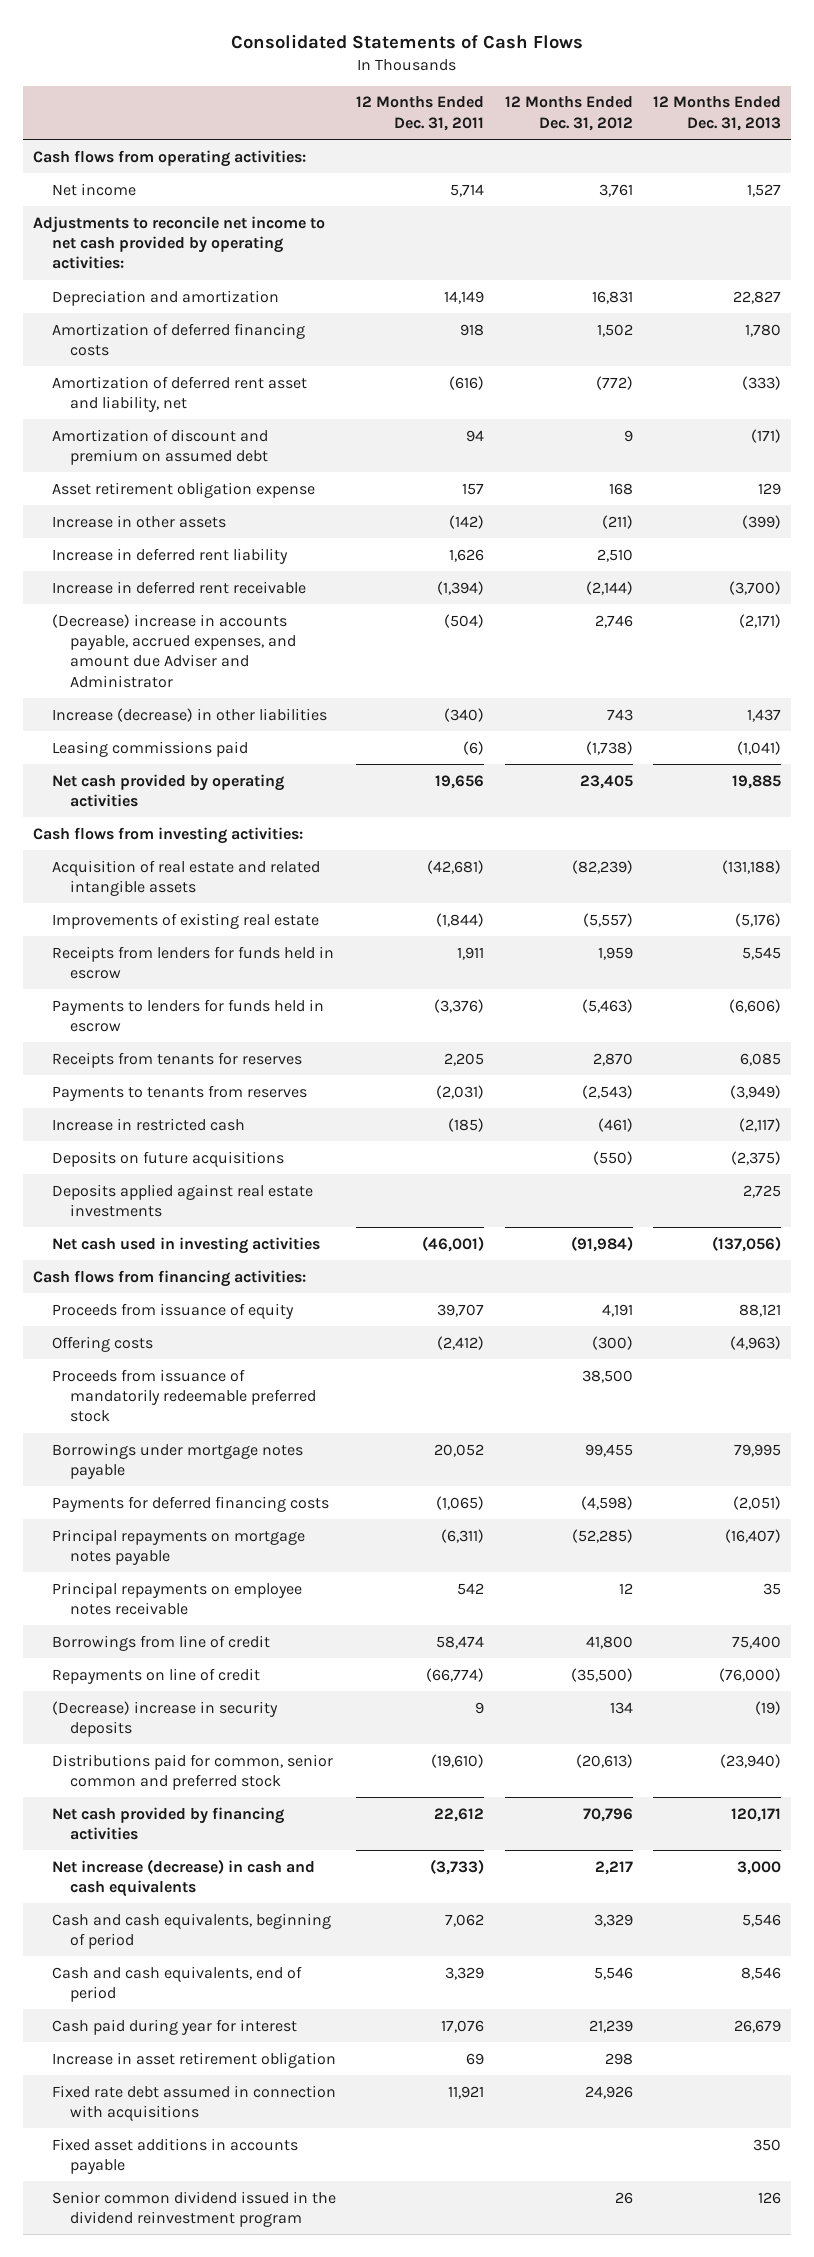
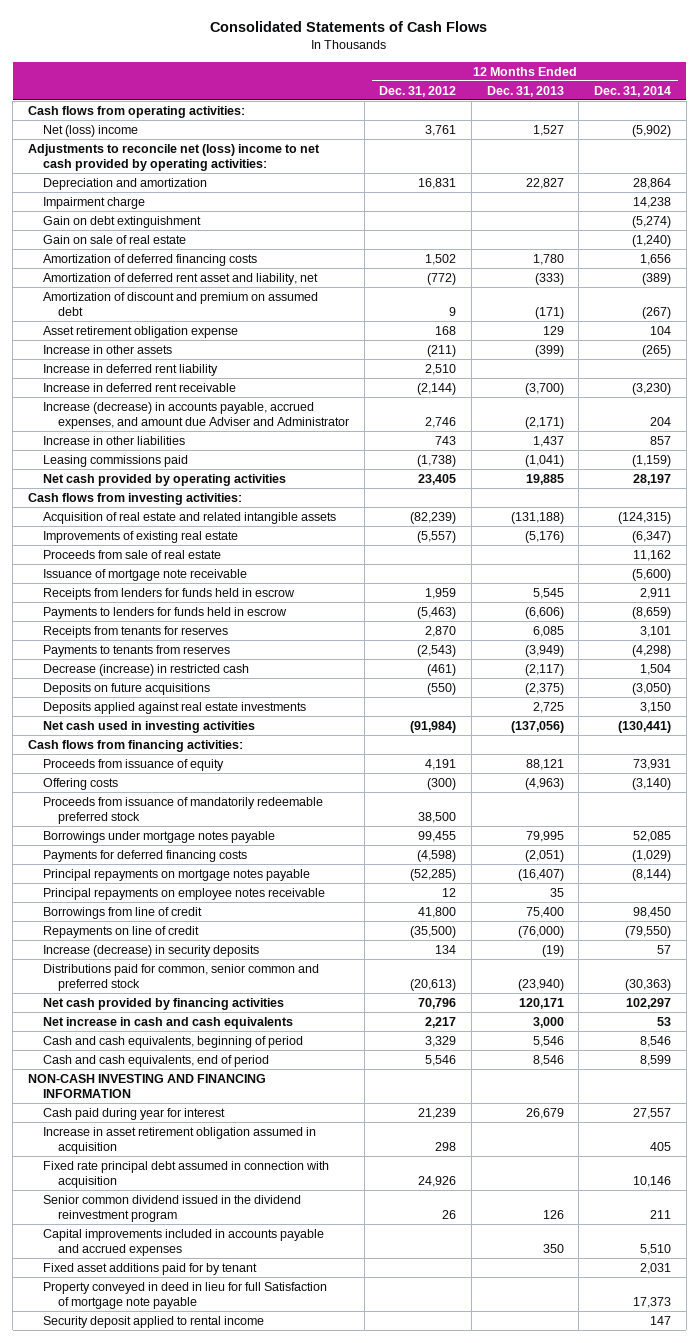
[356,96,485,131] 12 Months Ended Dec. 31, 2011 -> none
none -> [593,85,671,97] Dec. 31, 2014
[51,182,136,196] Net income -> [43,124,139,137] Net (loss) income
[32,215,325,270] Adjustments to reconcile net income to net cash provided by operating activities: -> [28,143,321,172] Adjustments to reconcile net (loss) income to net cash provided by operating activities:
none -> [43,196,146,209] Impairment charge
none -> [43,215,202,228] Gain on debt extinguishment
none -> [43,234,187,244] Gain on sale of real estate
[51,613,297,688] (Decrease) increase in accounts payable, accrued expenses, and amount due Adviser and Administrator -> [43,401,349,430] Increase (decrease) in accounts payable, accrued expenses, and amount due Adviser and Administrator
[51,707,327,722] Increase (decrease) in other liabilities -> [43,435,186,445] Increase in other liabilities
none -> [43,549,222,559] Proceeds from sale of real estate
none -> [43,568,248,581] Issuance of mortgage note receivable
[51,1117,245,1131] Increase in restricted cash -> [43,663,250,676] Decrease (increase) in restricted cash
[51,1700,278,1737] (Decrease) increase in security deposits -> [43,944,260,957] Increase (decrease) in security deposits
[51,1858,315,1897] Net increase (decrease) in cash and cash equivalents -> [43,1016,294,1029] Net increase in cash and cash equivalents
none -> [28,1073,267,1099] NON-CASH INVESTING AND FINANCING INFORMATION
[51,2137,298,2174] Fixed asset additions in accounts payable -> none
[51,2051,336,2068] Increase in asset retirement obligation -> [43,1126,317,1155] Increase in asset retirement obligation assumed in acquisition
[51,2084,336,2121] Fixed rate debt assumed in connection with acquisitions -> [43,1160,330,1189] Fixed rate principal debt assumed in connection with acquisition
none -> [43,1228,325,1257] Capital improvements included in accounts payable and accrued expenses
none -> [43,1262,258,1275] Fixed asset additions paid for by tenant
none -> [43,1281,328,1310] Property conveyed in deed in lieu for full Satisfaction of mortgage note payable
none -> [43,1315,265,1328] Security deposit applied to rental income

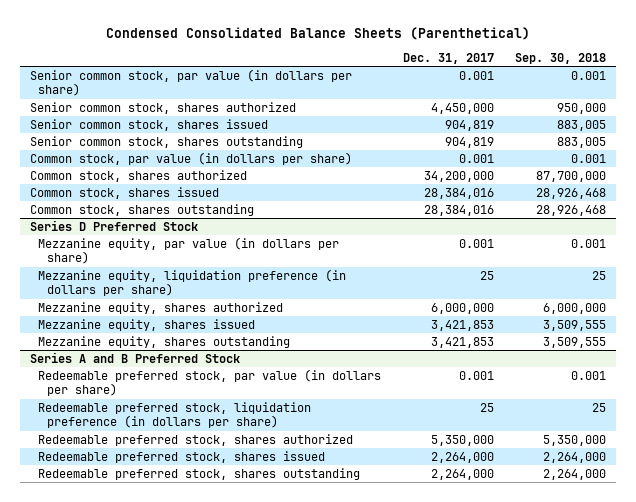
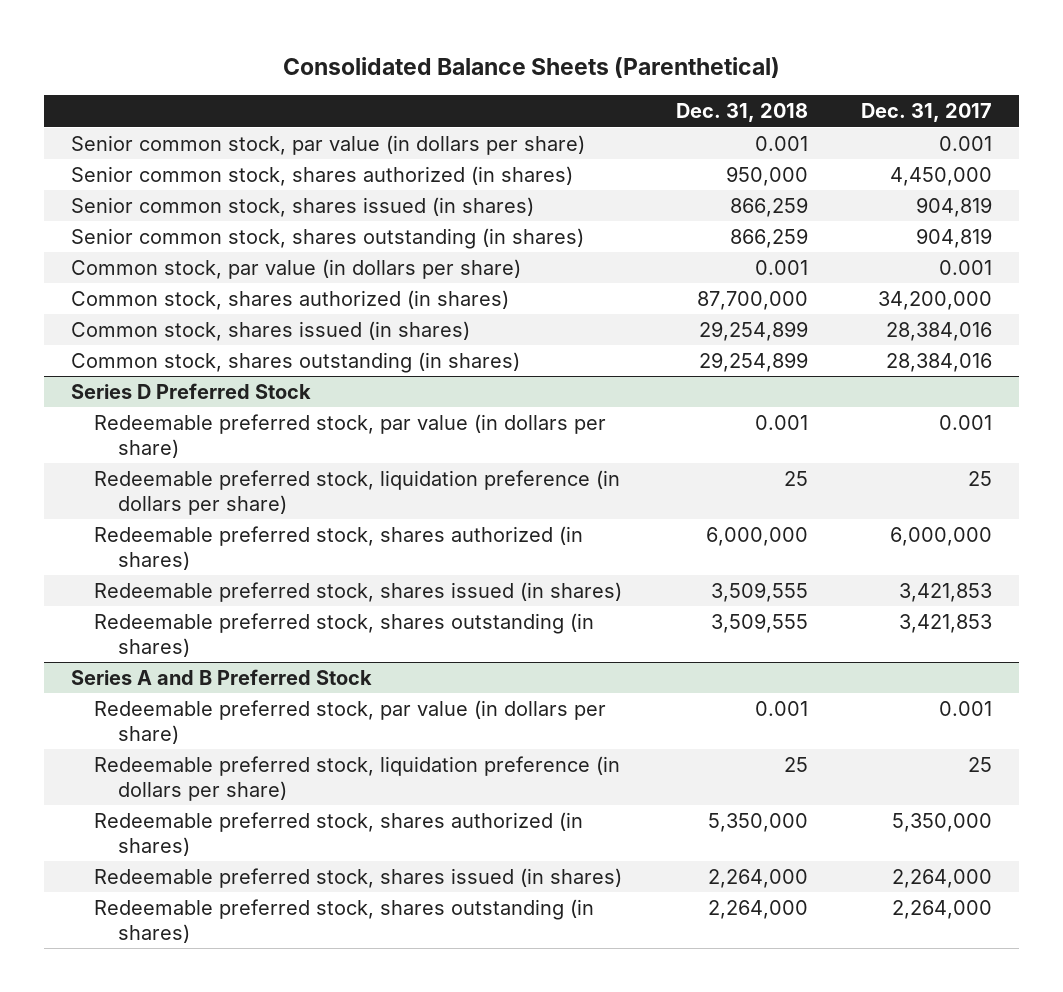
[106,26,531,40] Condensed Consolidated Balance Sheets (Parenthetical) -> [282,57,780,79] Consolidated Balance Sheets (Parenthetical)
[514,52,606,64] Sep. 30, 2018 -> none
none -> [675,103,808,123] Dec. 31, 2018
[30,101,297,114] Senior common stock, shares authorized -> [70,166,573,187] Senior common stock, shares authorized (in shares)
[30,118,269,131] Senior common stock, shares issued -> [70,197,534,218] Senior common stock, shares issued (in shares)
[30,135,304,148] Senior common stock, shares outstanding -> [70,228,584,250] Senior common stock, shares outstanding (in shares)
[30,169,248,182] Common stock, shares authorized -> [70,290,509,311] Common stock, shares authorized (in shares)
[30,186,220,199] Common stock, shares issued -> [70,321,470,342] Common stock, shares issued (in shares)
[30,203,255,216] Common stock, shares outstanding -> [70,352,520,374] Common stock, shares outstanding (in shares)
[38,236,340,265] Mezzanine equity, par value (in dollars per share) -> [94,414,607,458] Redeemable preferred stock, par value (in dollars per share)
[38,268,347,297] Mezzanine equity, liquidation preference (in dollars per share) -> [94,470,621,515] Redeemable preferred stock, liquidation preference (in dollars per share)
[38,301,284,314] Mezzanine equity, shares authorized -> [94,526,584,570] Redeemable preferred stock, shares authorized (in shares)
[38,318,256,331] Mezzanine equity, shares issued -> [94,582,623,603] Redeemable preferred stock, shares issued (in shares)
[38,335,291,348] Mezzanine equity, shares outstanding -> [94,613,595,657] Redeemable preferred stock, shares outstanding (in shares)
[38,433,354,446] Redeemable preferred stock, shares authorized -> [94,812,584,856] Redeemable preferred stock, shares authorized (in shares)
[38,450,326,463] Redeemable preferred stock, shares issued -> [94,868,623,889] Redeemable preferred stock, shares issued (in shares)
[38,467,361,480] Redeemable preferred stock, shares outstanding -> [94,899,595,943] Redeemable preferred stock, shares outstanding (in shares)

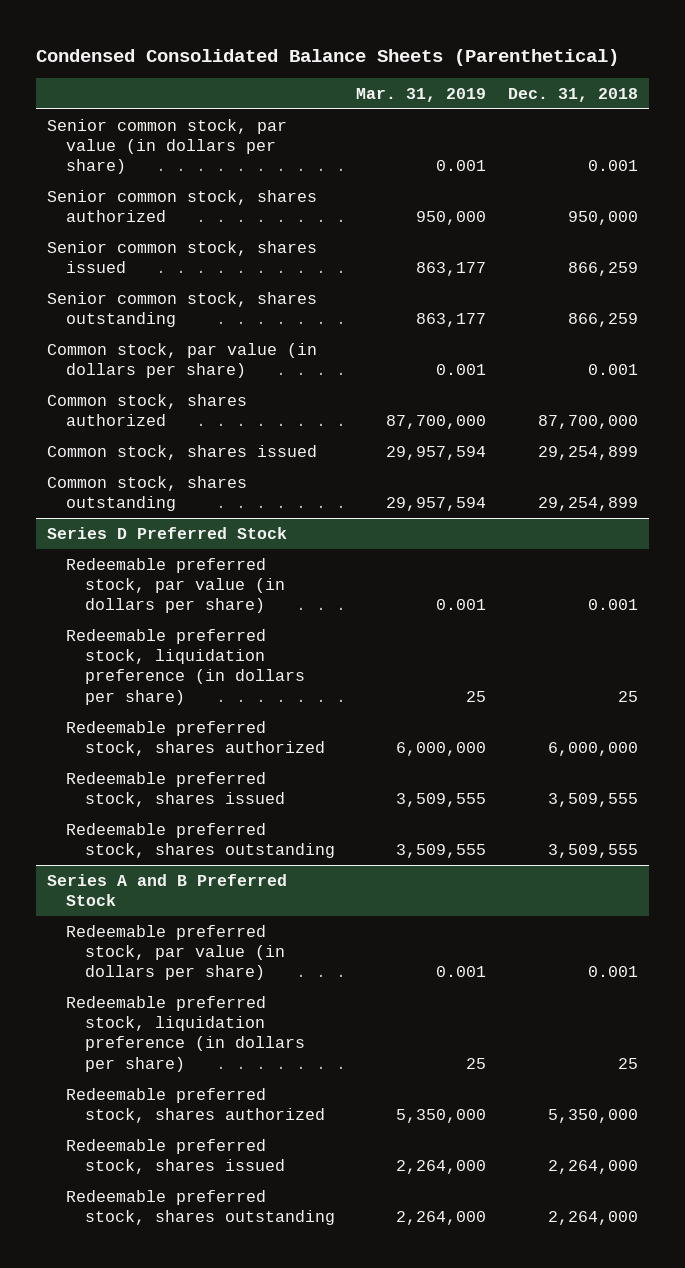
[282,57,780,79] Consolidated Balance Sheets (Parenthetical) -> [36,48,620,66] Condensed Consolidated Balance Sheets (Parenthetical)
[861,103,993,123] Dec. 31, 2017 -> none
none -> [356,87,487,102] Mar. 31, 2019
[70,166,573,187] Senior common stock, shares authorized (in shares) -> [46,189,317,223] Senior common stock, shares authorized
[70,197,534,218] Senior common stock, shares issued (in shares) -> [46,240,317,274] Senior common stock, shares issued
[70,228,584,250] Senior common stock, shares outstanding (in shares) -> [46,291,317,328] Senior common stock, shares outstanding
[70,290,509,311] Common stock, shares authorized (in shares) -> [46,393,247,427] Common stock, shares authorized
[70,321,470,342] Common stock, shares issued (in shares) -> [46,444,317,460] Common stock, shares issued
[70,352,520,374] Common stock, shares outstanding (in shares) -> [46,475,247,512] Common stock, shares outstanding
[94,526,584,570] Redeemable preferred stock, shares authorized (in shares) -> [65,720,325,757] Redeemable preferred stock, shares authorized
[94,582,623,603] Redeemable preferred stock, shares issued (in shares) -> [65,771,285,808] Redeemable preferred stock, shares issued
[94,613,595,657] Redeemable preferred stock, shares outstanding (in shares) -> [65,822,335,859] Redeemable preferred stock, shares outstanding
[94,812,584,856] Redeemable preferred stock, shares authorized (in shares) -> [65,1087,325,1124] Redeemable preferred stock, shares authorized
[94,868,623,889] Redeemable preferred stock, shares issued (in shares) -> [65,1138,285,1175] Redeemable preferred stock, shares issued
[94,899,595,943] Redeemable preferred stock, shares outstanding (in shares) -> [65,1189,335,1226] Redeemable preferred stock, shares outstanding

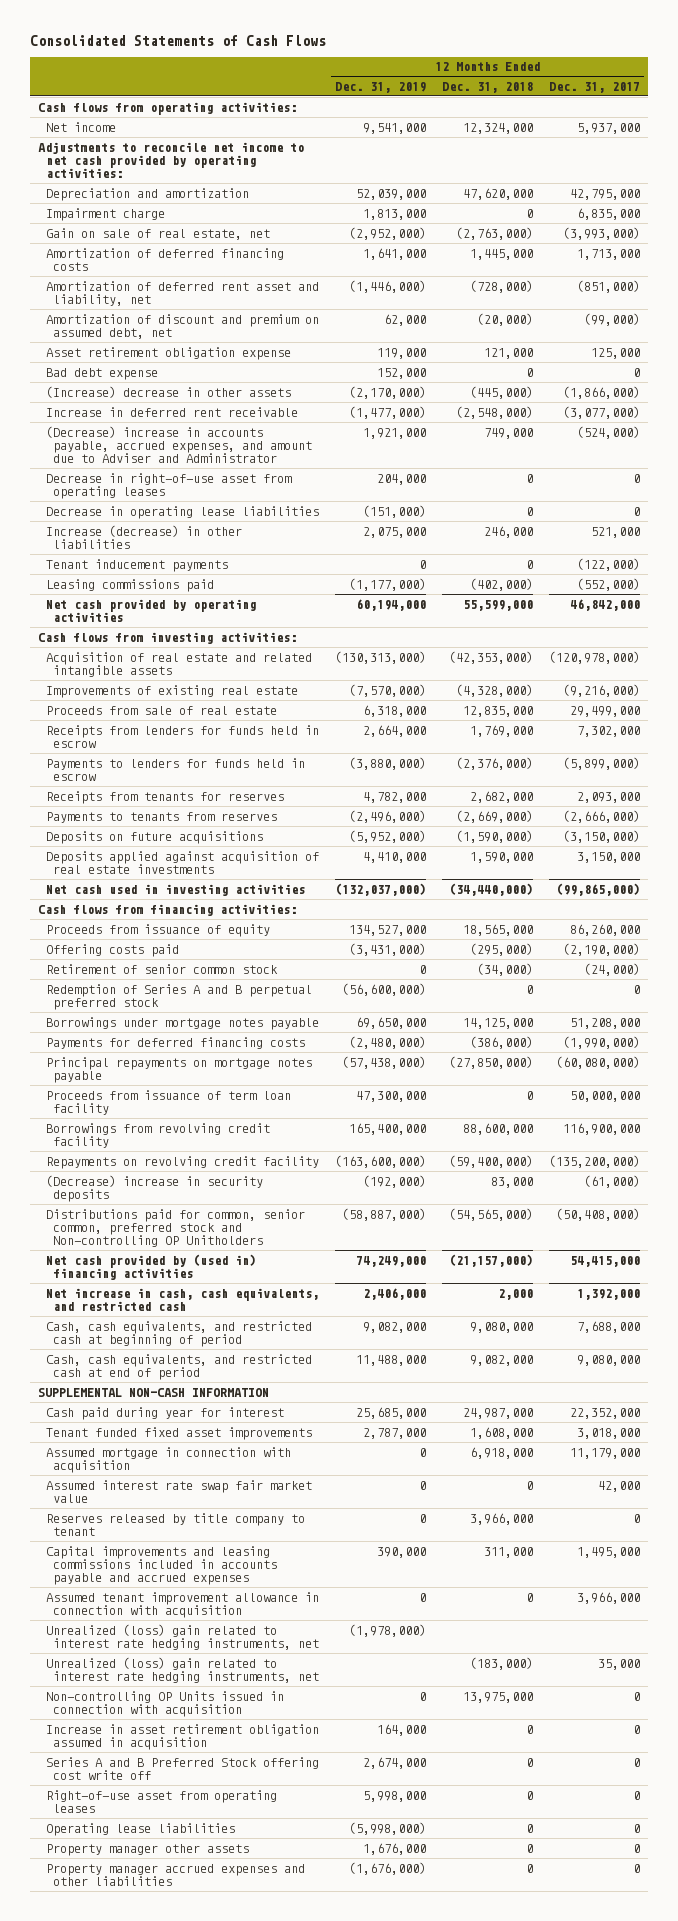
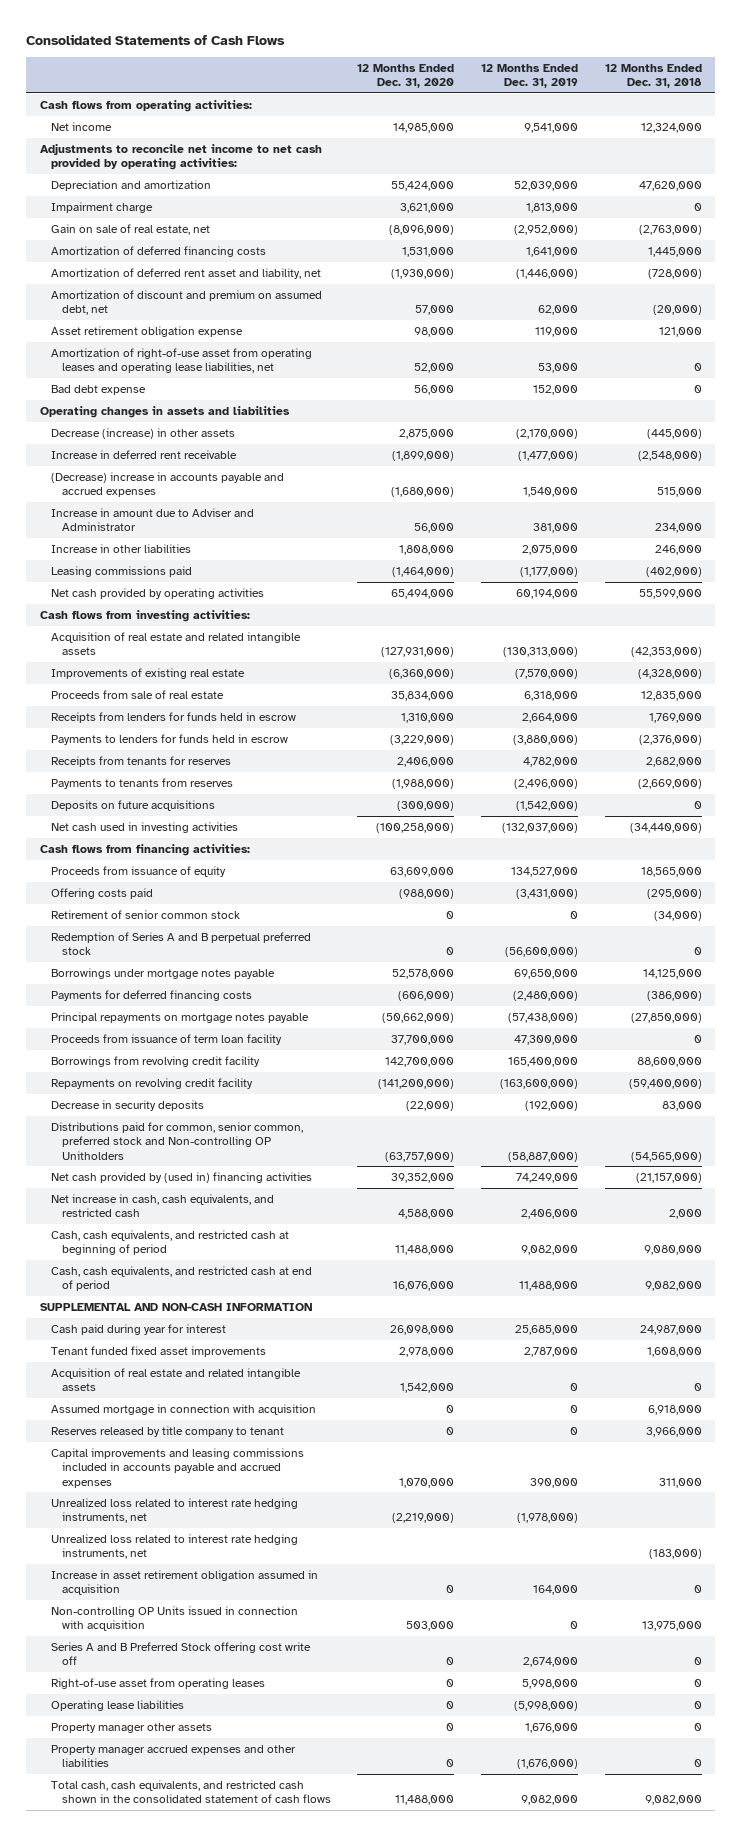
[549,81,641,93] Dec. 31, 2017 -> none
none -> [357,63,455,88] 12 Months Ended Dec. 31, 2020
none -> [50,347,312,374] Amortization of right-of-use asset from operating leases and operating lease liabilities, net
none -> [39,405,290,418] Operating changes in assets and liabilities
[45,385,291,398] (Increase) decrease in other assets -> [50,427,235,439] Decrease (increase) in other assets
[45,472,292,499] Decrease in right-of-use asset from operating leases -> none
[45,505,319,519] Decrease in operating lease liabilities -> none
[45,558,228,572] Tenant inducement payments -> none
[45,425,313,463] (Decrease) increase in accounts payable, accrued expenses, and amount due to Adviser and Administrator -> [50,471,284,498] (Decrease) increase in accounts payable and accrued expenses
[363,427,427,439] 1,921,000 -> [523,487,579,498] 1,540,000
[484,427,534,439] 749,000 -> [656,487,702,498] 515,000
none -> [50,507,254,532] Increase in amount due to Adviser and Administrator
[45,524,242,549] Increase (decrease) in other liabilities -> [50,543,191,553] Increase in other liabilities
[45,850,319,874] Deposits applied against acquisition of real estate investments -> none
[349,829,427,843] (5,952,000) -> [516,800,579,811] (1,542,000)
[456,829,534,843] (1,590,000) -> [693,800,702,809] 0
[45,1174,263,1202] (Decrease) increase in security deposits -> [50,1099,204,1111] Decrease in security deposits
[38,1387,270,1397] SUPPLEMENTAL NON-CASH INFORMATION -> [39,1302,312,1311] SUPPLEMENTAL AND NON-CASH INFORMATION
none -> [50,1367,301,1392] Acquisition of real estate and related intangible assets
[45,1479,312,1503] Assumed interest rate swap fair market value -> none
[45,1591,319,1618] Assumed tenant improvement allowance in connection with acquisition -> none
[45,1623,320,1650] Unrealized (loss) gain related to interest rate hedging instruments, net -> [50,1497,298,1524] Unrealized loss related to interest rate hedging instruments, net
[45,1656,320,1683] Unrealized (loss) gain related to interest rate hedging instruments, net -> [50,1533,298,1560] Unrealized loss related to interest rate hedging instruments, net
[45,1690,284,1717] Non-controlling OP Units issued in connection with acquisition -> [50,1605,298,1632] Non-controlling OP Units issued in connection with acquisition
none -> [50,1779,331,1804] Total cash, cash equivalents, and restricted cash shown in the consolidated statement of cash flows

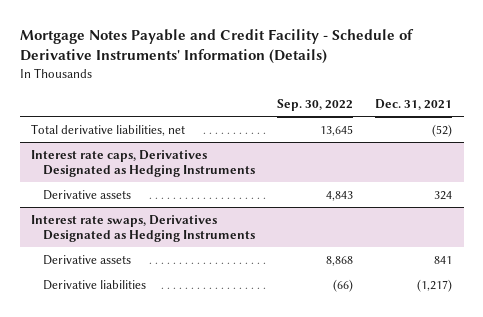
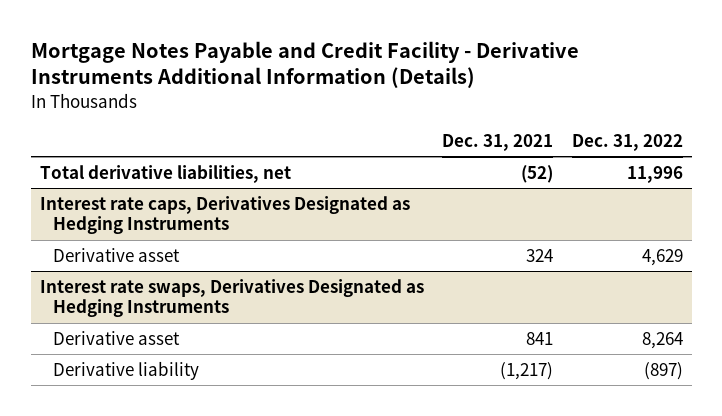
[19,28,414,65] Mortgage Notes Payable and Credit Facility - Schedule of Derivative Instruments' Information (Details) -> [30,40,579,89] Mortgage Notes Payable and Credit Facility - Derivative Instruments Additional Information (Details)
[277,98,354,111] Sep. 30, 2022 -> none
none -> [571,133,683,151] Dec. 31, 2022
[42,189,131,200] Derivative assets -> [53,248,181,263] Derivative asset
[42,254,131,265] Derivative assets -> [53,331,181,346] Derivative asset
[42,279,146,290] Derivative liabilities -> [53,361,200,381] Derivative liability

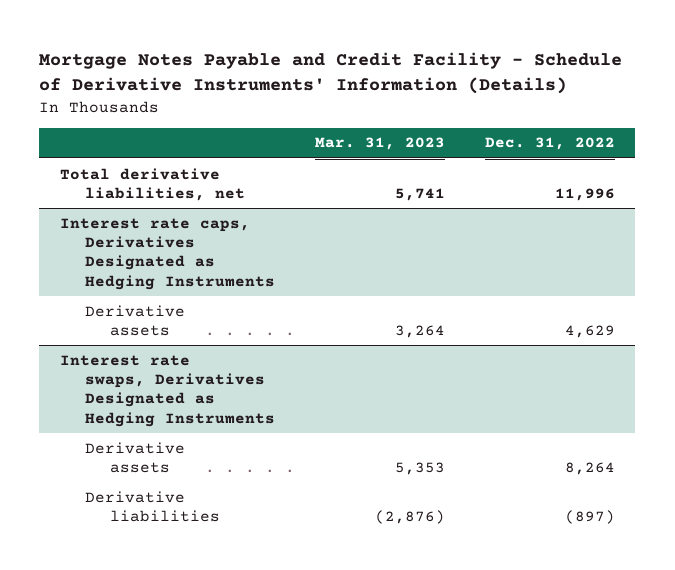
[30,40,579,89] Mortgage Notes Payable and Credit Facility - Derivative Instruments Additional Information (Details) -> [39,51,623,94] Mortgage Notes Payable and Credit Facility - Schedule of Derivative Instruments' Information (Details)
[442,133,554,151] Dec. 31, 2021 -> none
none -> [314,137,445,151] Mar. 31, 2023
[53,248,181,263] Derivative asset -> [84,304,185,336] Derivative assets
[53,331,181,346] Derivative asset -> [84,441,185,473] Derivative assets
[53,361,200,381] Derivative liability -> [84,490,220,522] Derivative liabilities

